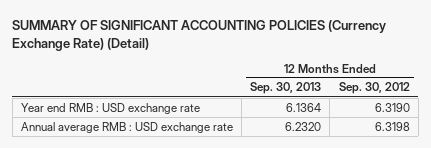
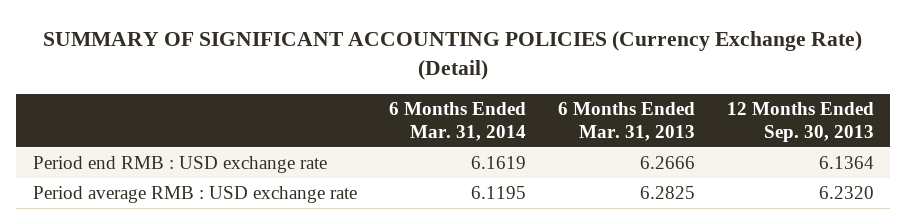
[338,82,410,95] Sep. 30, 2012 -> none
none -> [388,101,526,141] 6 Months Ended Mar. 31, 2014
none -> [557,101,695,141] 6 Months Ended Mar. 31, 2013
[20,102,200,114] Year end RMB : USD exchange rate -> [32,156,327,174] Period end RMB : USD exchange rate
[20,121,233,133] Annual average RMB : USD exchange rate -> [32,186,357,204] Period average RMB : USD exchange rate

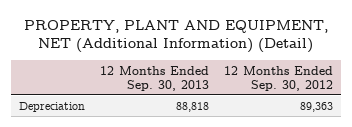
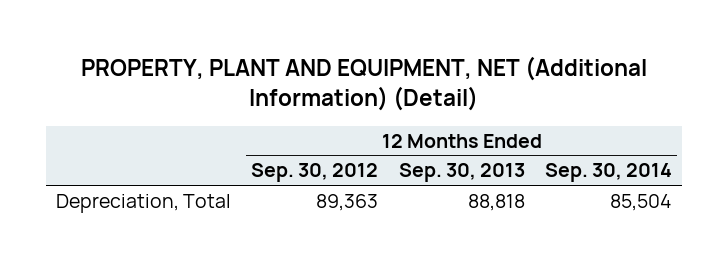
none -> [545,163,673,183] Sep. 30, 2014
[18,102,85,113] Depreciation -> [56,193,232,213] Depreciation, Total

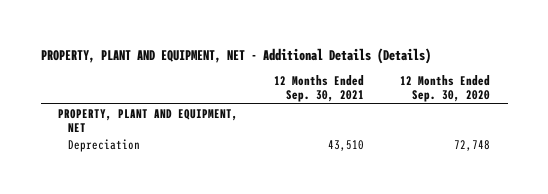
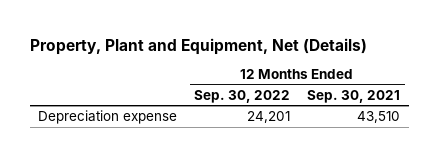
[40,47,431,64] PROPERTY, PLANT AND EQUIPMENT, NET - Additional Details (Details) -> [29,37,367,55] Property, Plant and Equipment, Net (Details)
[399,75,490,103] 12 Months Ended Sep. 30, 2020 -> none
none -> [194,89,291,103] Sep. 30, 2022
[58,108,239,133] PROPERTY, PLANT AND EQUIPMENT, NET -> none
[67,138,140,152] Depreciation -> [38,110,178,125] Depreciation expense

